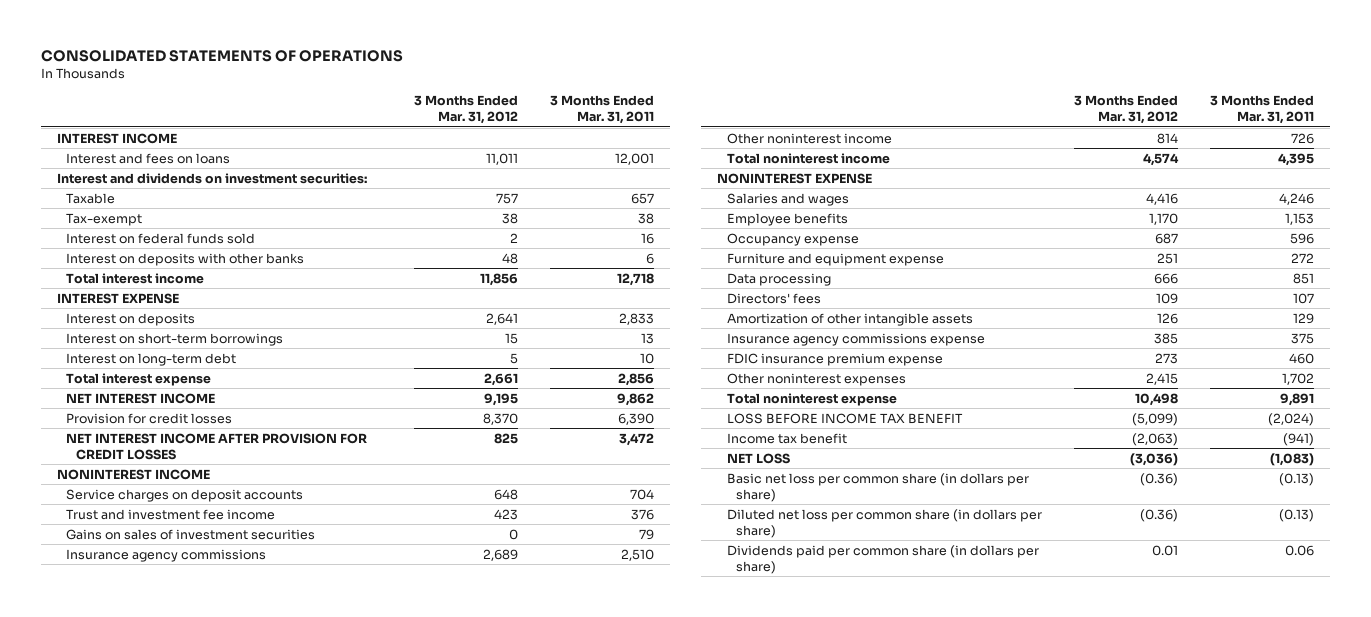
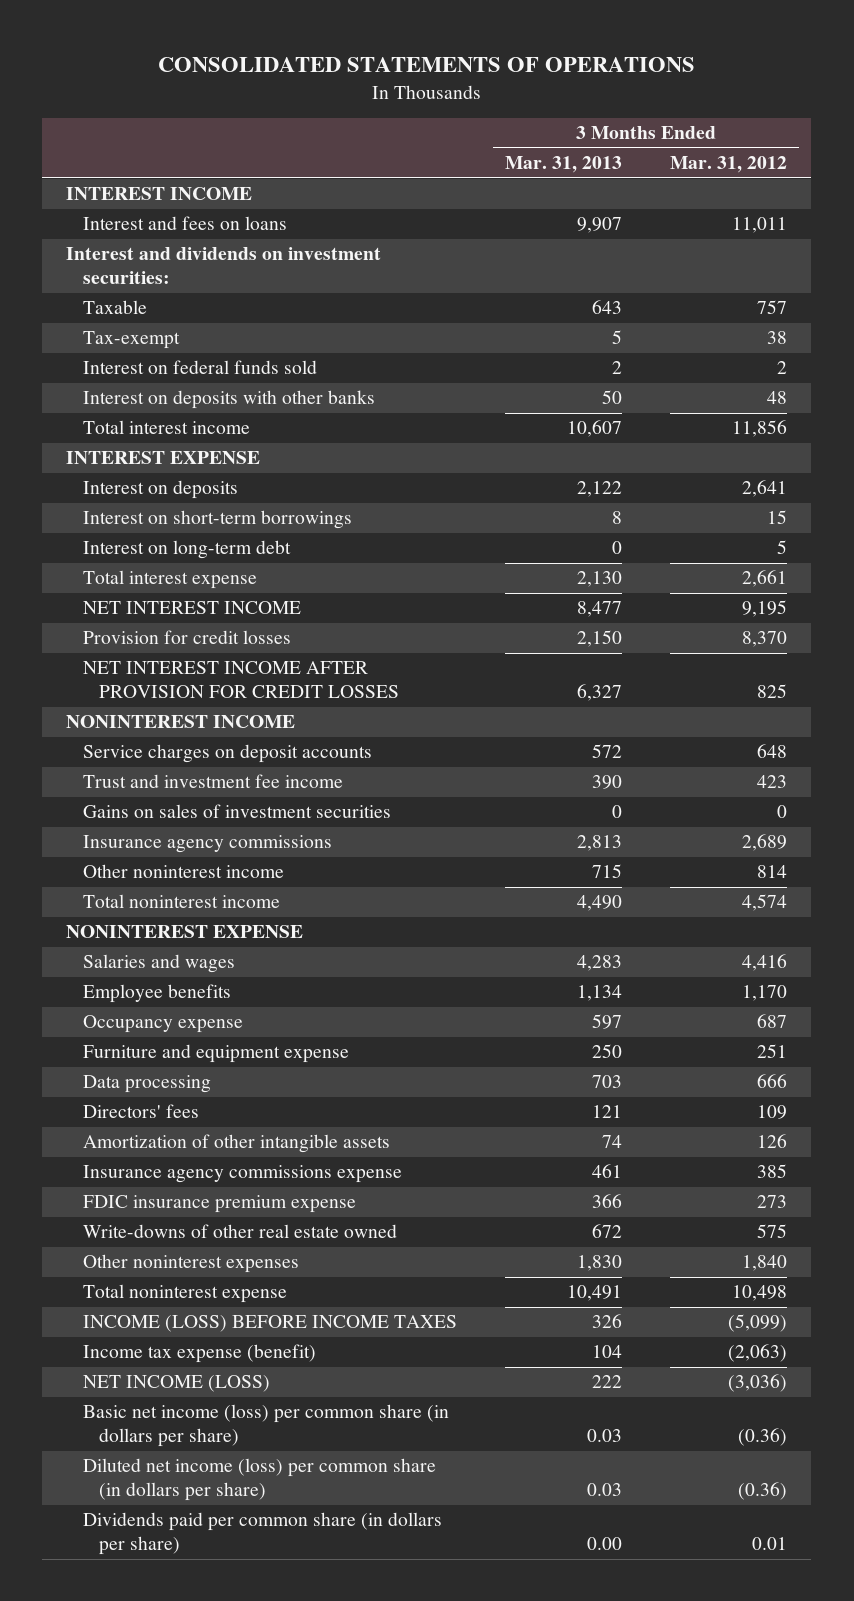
[549,95,654,125] 3 Months Ended Mar. 31, 2011 -> none
none -> [505,156,623,174] Mar. 31, 2013
none -> [82,1224,397,1239] Write-downs of other real estate owned
[1145,372,1178,385] 2,415 -> [742,1255,788,1272] 1,840
[726,412,963,424] LOSS BEFORE INCOME TAX BENEFIT -> [82,1315,457,1333] INCOME (LOSS) BEFORE INCOME TAXES
[726,432,847,444] Income tax benefit -> [82,1344,316,1364] Income tax expense (benefit)
[726,452,790,464] NET LOSS -> [82,1375,270,1393] NET INCOME (LOSS)
[726,472,1029,502] Basic net loss per common share (in dollars per share) -> [82,1404,449,1448] Basic net income (loss) per common share (in dollars per share)
[726,508,1042,538] Diluted net loss per common share (in dollars per share) -> [82,1458,436,1502] Diluted net income (loss) per common share (in dollars per share)

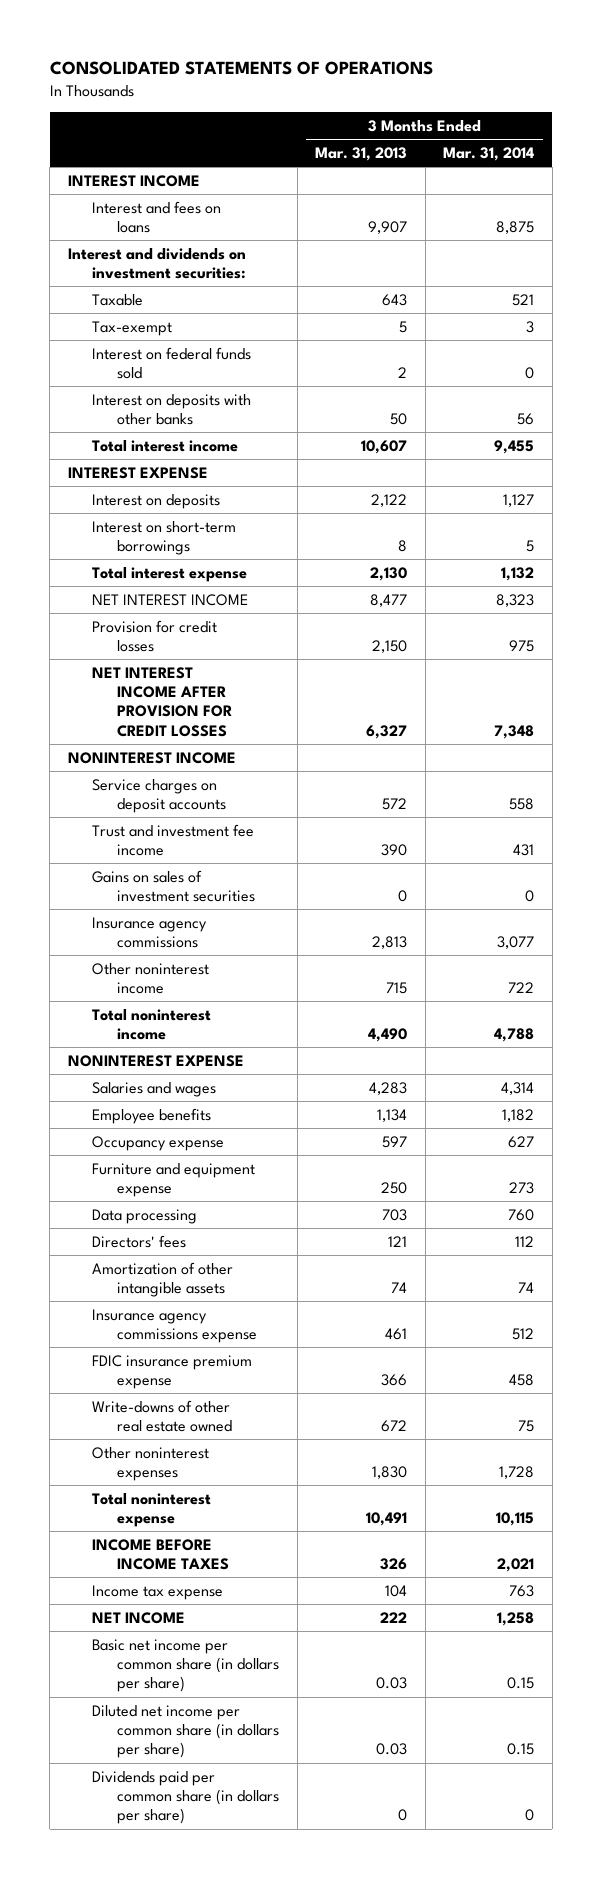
[670,156,788,174] Mar. 31, 2012 -> none
none -> [443,146,535,161] Mar. 31, 2014
[82,540,291,560] Interest on long-term debt -> none
[82,1315,457,1333] INCOME (LOSS) BEFORE INCOME TAXES -> [92,1538,230,1571] INCOME BEFORE INCOME TAXES
[82,1344,316,1364] Income tax expense (benefit) -> [92,1584,224,1600] Income tax expense
[82,1375,270,1393] NET INCOME (LOSS) -> [92,1611,186,1624] NET INCOME
[82,1404,449,1448] Basic net income (loss) per common share (in dollars per share) -> [92,1638,280,1693] Basic net income per common share (in dollars per share)
[82,1458,436,1502] Diluted net income (loss) per common share (in dollars per share) -> [92,1704,280,1759] Diluted net income per common share (in dollars per share)
[587,1537,623,1551] 0.00 -> [398,1809,408,1822] 0

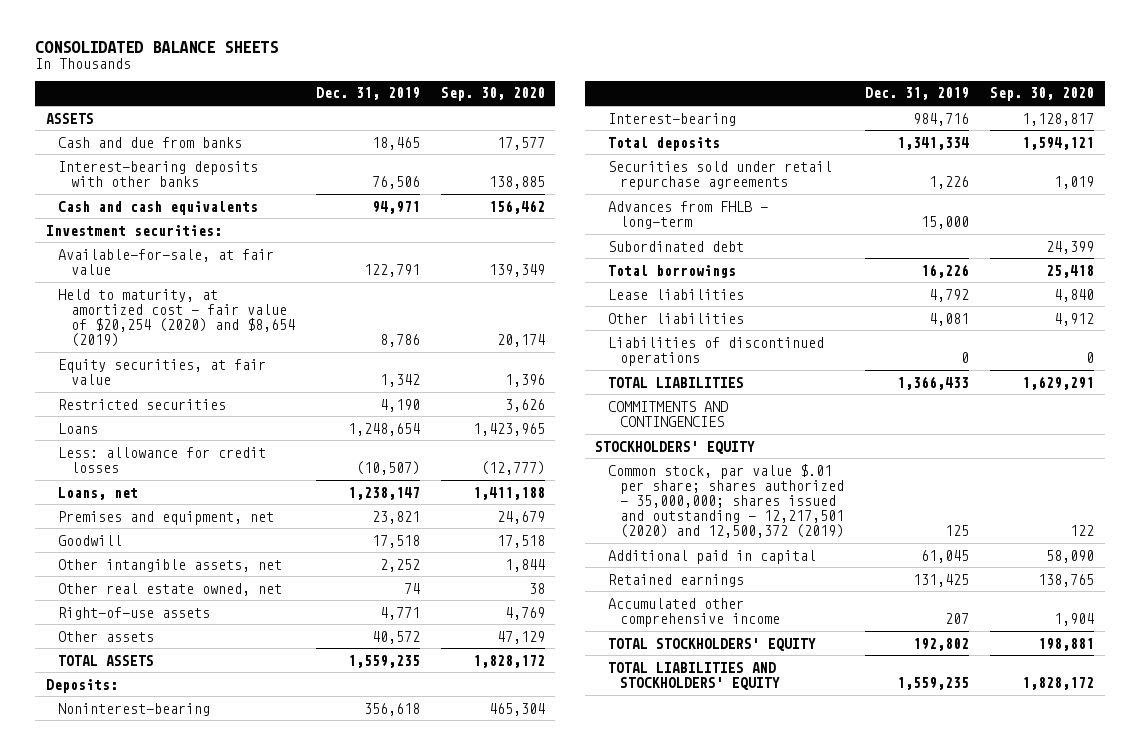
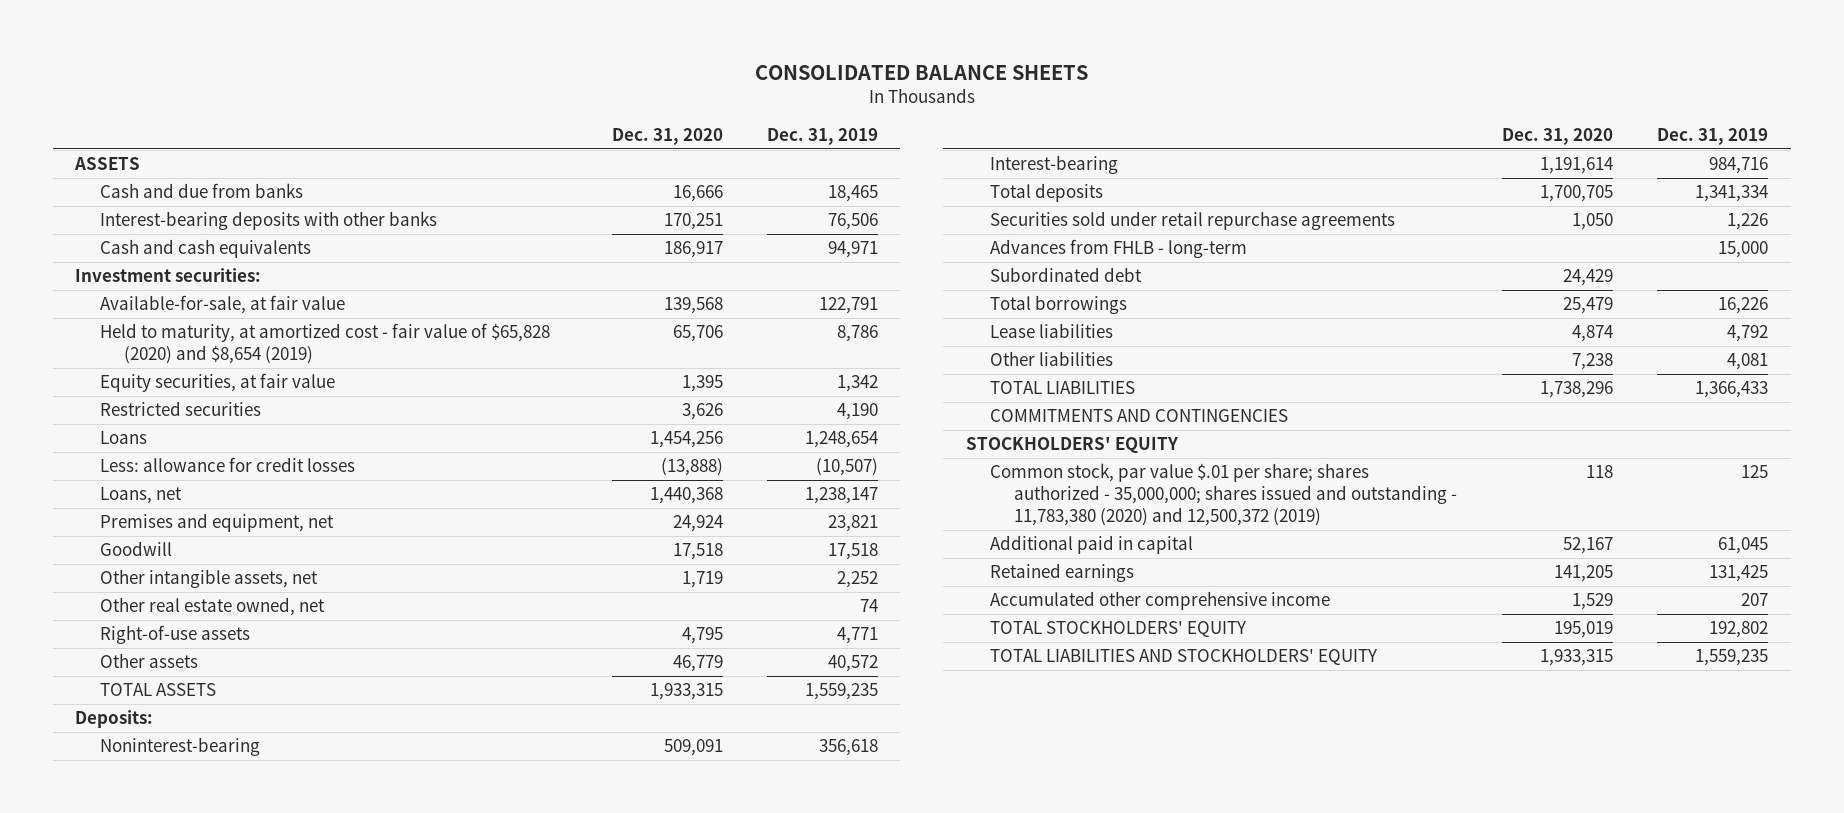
[440,87,545,102] Sep. 30, 2020 -> none
none -> [611,127,723,145] Dec. 31, 2020
[58,288,296,348] Held to maturity, at amortized cost - fair value of $20,254 (2020) and $8,654 (2019) -> [99,323,550,365] Held to maturity, at amortized cost - fair value of $65,828 (2020) and $8,654 (2019)
[607,336,824,366] Liabilities of discontinued operations -> none
[607,463,845,539] Common stock, par value $.01 per share; shares authorized - 35,000,000; shares issued and outstanding - 12,217,501 (2020) and 12,500,372 (2019) -> [989,463,1458,526] Common stock, par value $.01 per share; shares authorized - 35,000,000; shares issued and outstanding - 11,783,380 (2020) and 12,500,372 (2019)

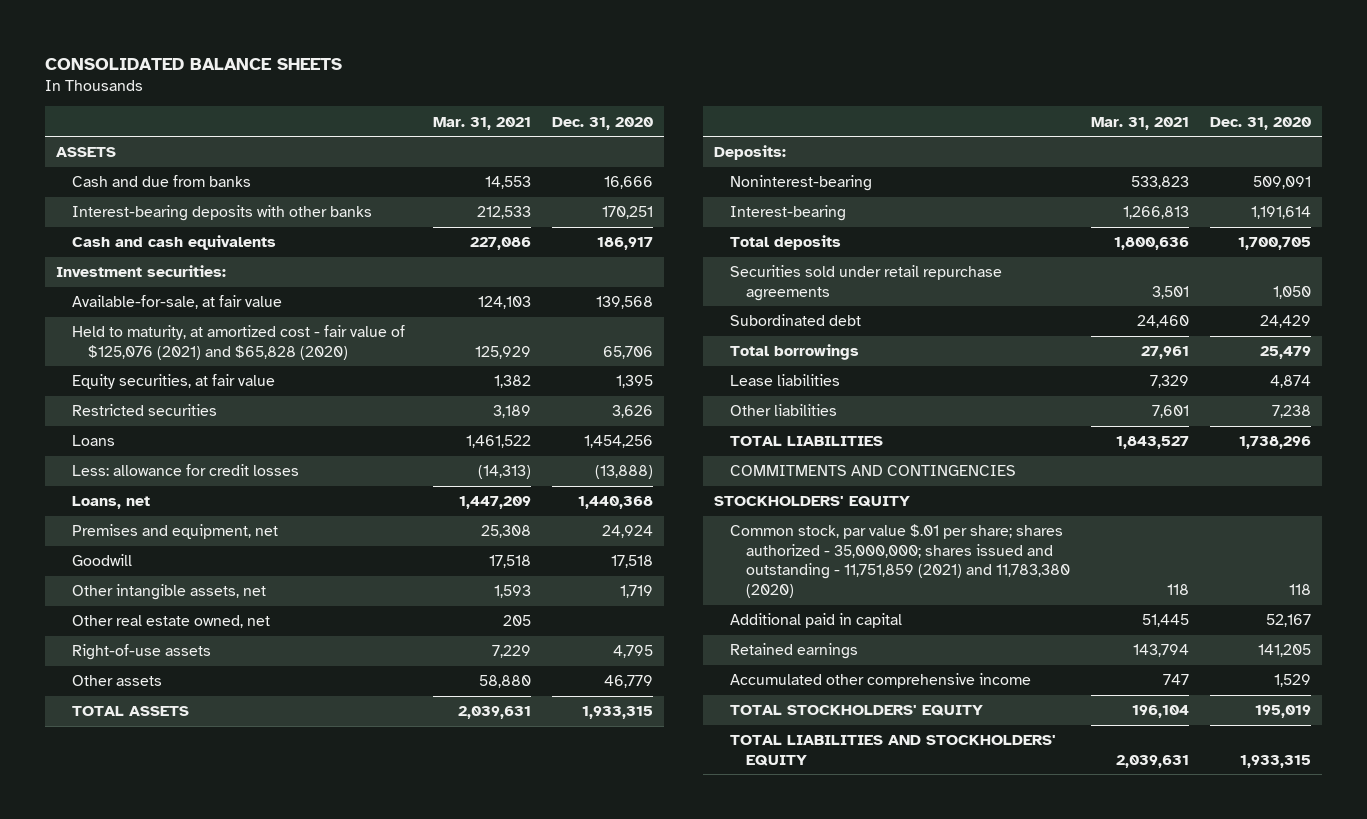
[767,127,879,145] Dec. 31, 2019 -> none
none -> [433,116,532,130] Mar. 31, 2021
[99,323,550,365] Held to maturity, at amortized cost - fair value of $65,828 (2020) and $8,654 (2019) -> [71,325,405,360] Held to maturity, at amortized cost - fair value of $125,076 (2021) and $65,828 (2020)
[989,239,1247,259] Advances from FHLB - long-term -> none
[989,463,1458,526] Common stock, par value $.01 per share; shares authorized - 35,000,000; shares issued and outstanding - 11,783,380 (2020) and 12,500,372 (2019) -> [729,524,1070,598] Common stock, par value $.01 per share; shares authorized - 35,000,000; shares issued and outstanding - 11,751,859 (2021) and 11,783,380 (2020)

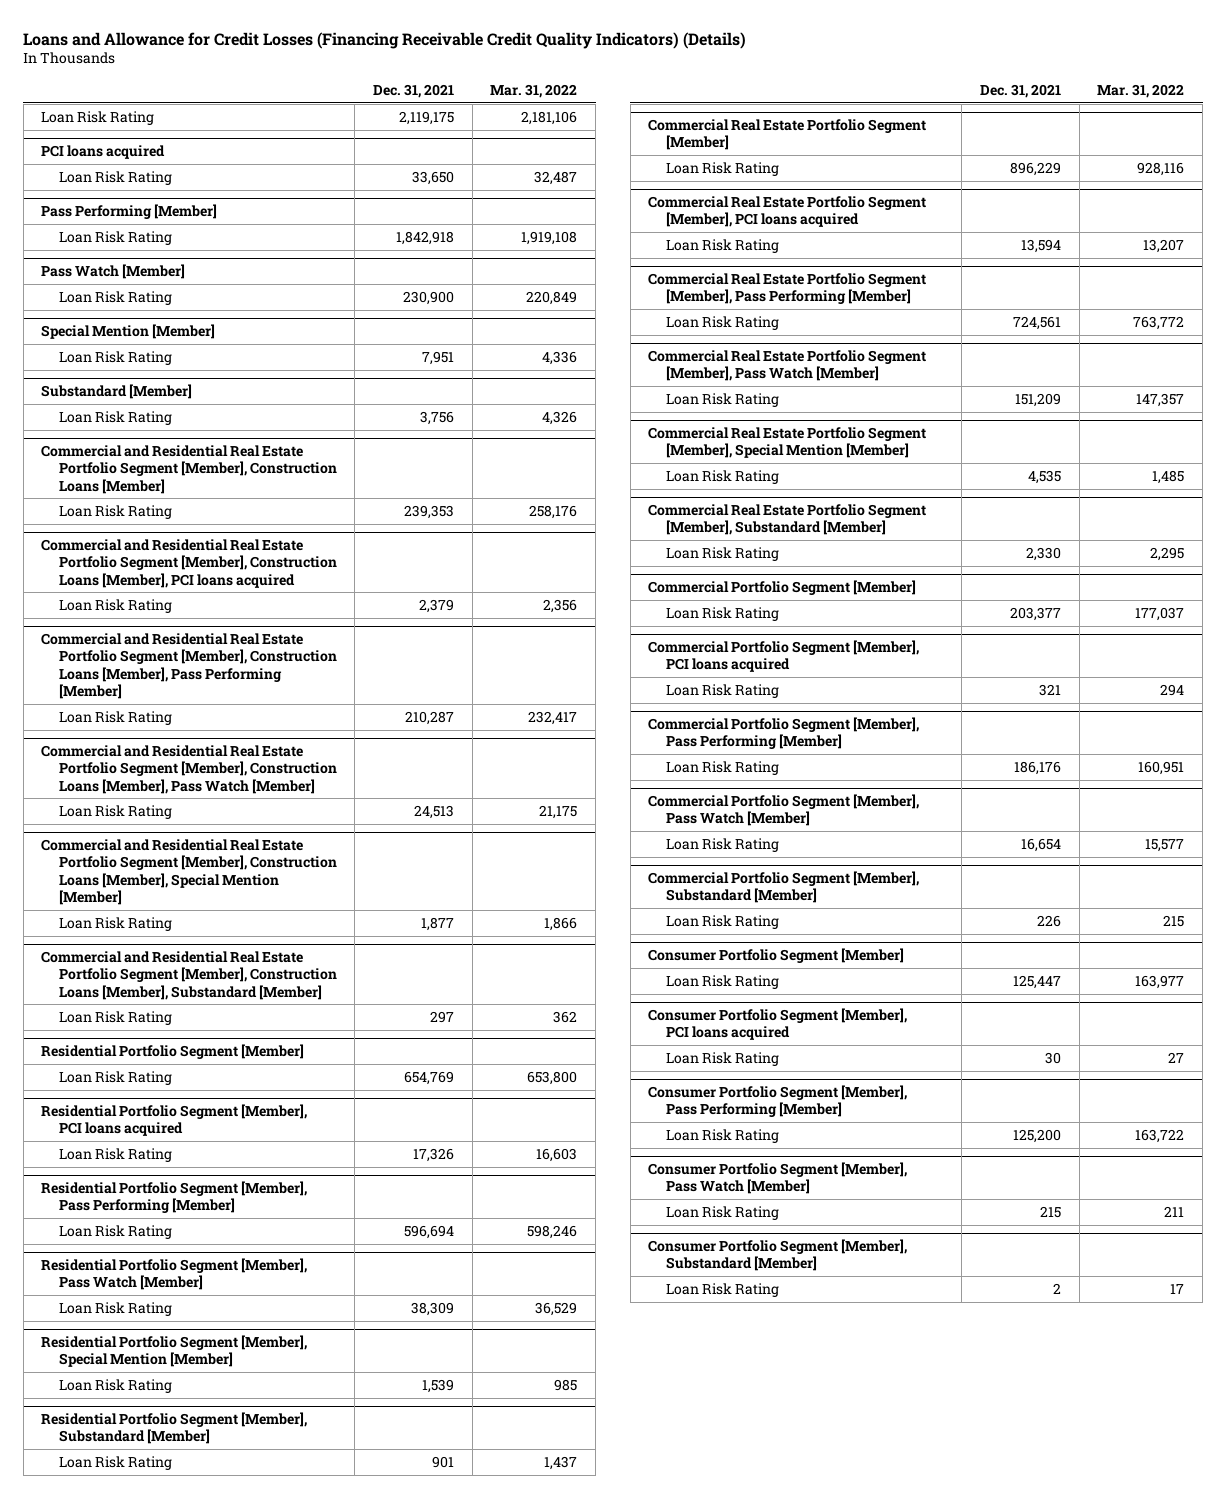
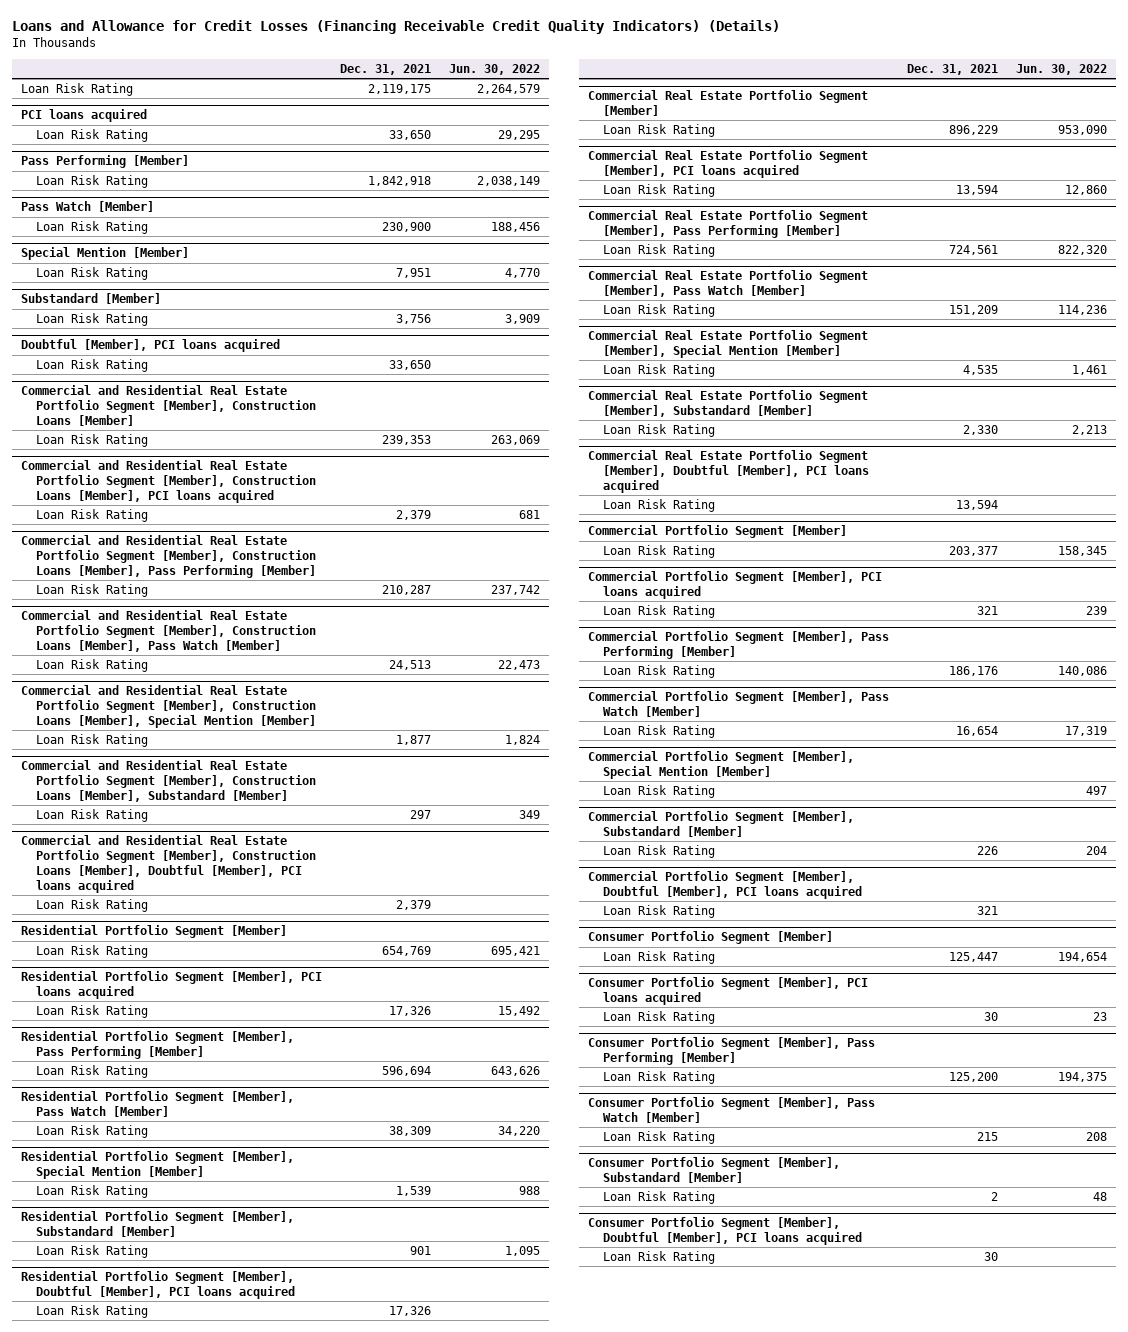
[490,83,578,98] Mar. 31, 2022 -> none
none -> [448,63,540,75] Jun. 30, 2022
none -> [20,339,280,353] Doubtful [Member], PCI loans acquired
none -> [35,359,148,373] Loan Risk Rating
none -> [20,835,316,894] Commercial and Residential Real Estate Portfolio Segment [Member], Construction Loans [Member], Doubtful [Member], PCI loans acquired
none -> [35,899,148,913] Loan Risk Rating
none -> [20,1271,295,1300] Residential Portfolio Segment [Member], Doubtful [Member], PCI loans acquired
none -> [35,1305,148,1319] Loan Risk Rating
none -> [587,450,869,494] Commercial Real Estate Portfolio Segment [Member], Doubtful [Member], PCI loans acquired
none -> [602,499,715,513] Loan Risk Rating
none -> [587,751,854,780] Commercial Portfolio Segment [Member], Special Mention [Member]
none -> [602,785,715,799] Loan Risk Rating
none -> [587,871,862,900] Commercial Portfolio Segment [Member], Doubtful [Member], PCI loans acquired
none -> [602,905,715,919] Loan Risk Rating
none -> [587,1217,862,1246] Consumer Portfolio Segment [Member], Doubtful [Member], PCI loans acquired
none -> [602,1251,715,1265] Loan Risk Rating

